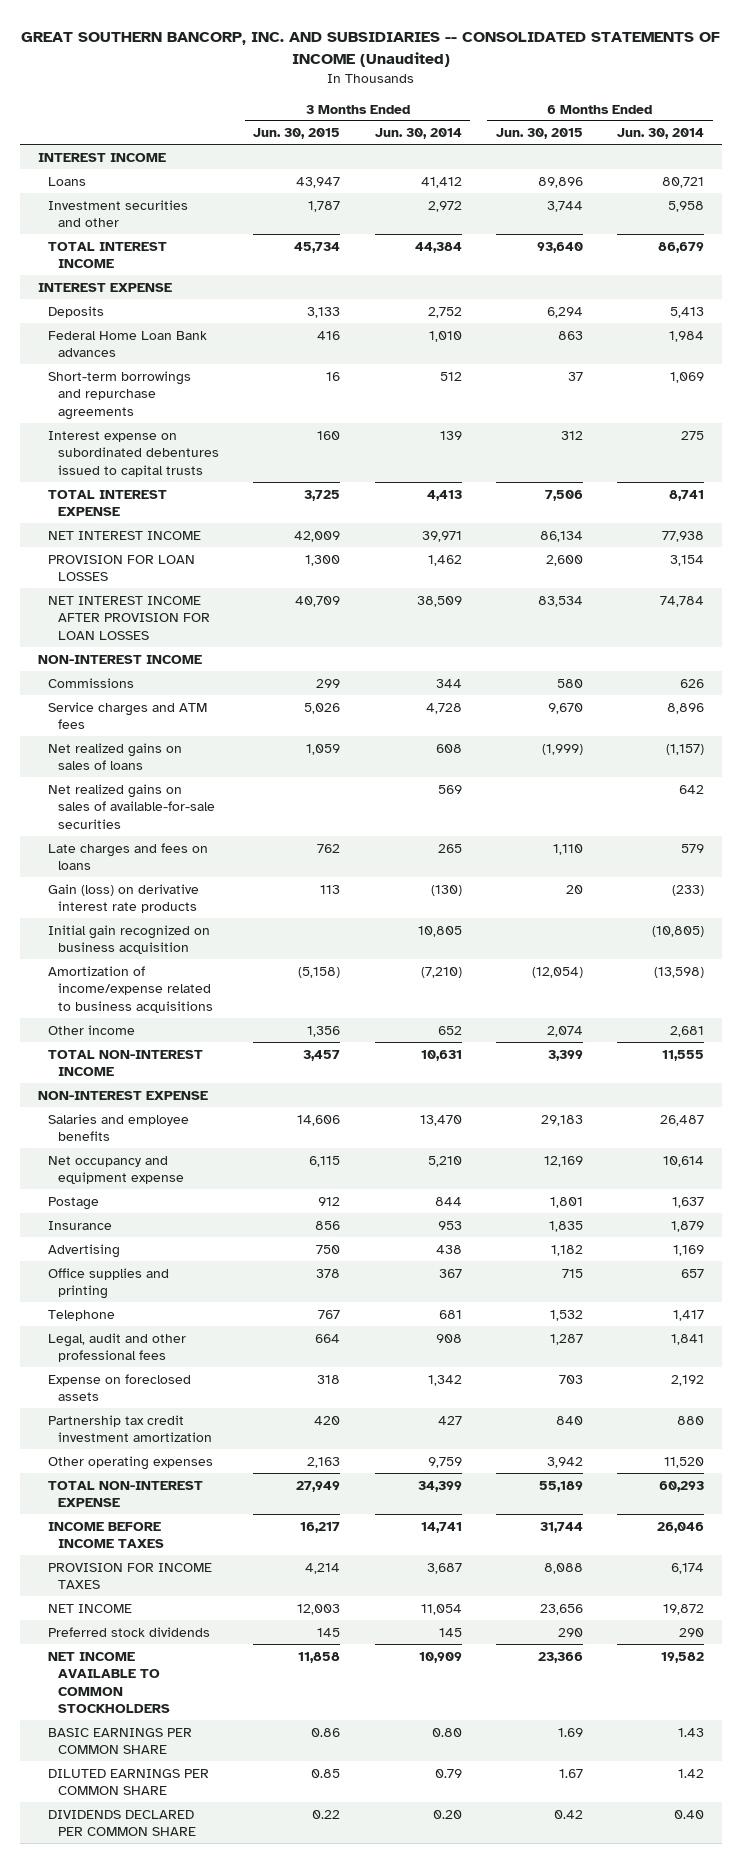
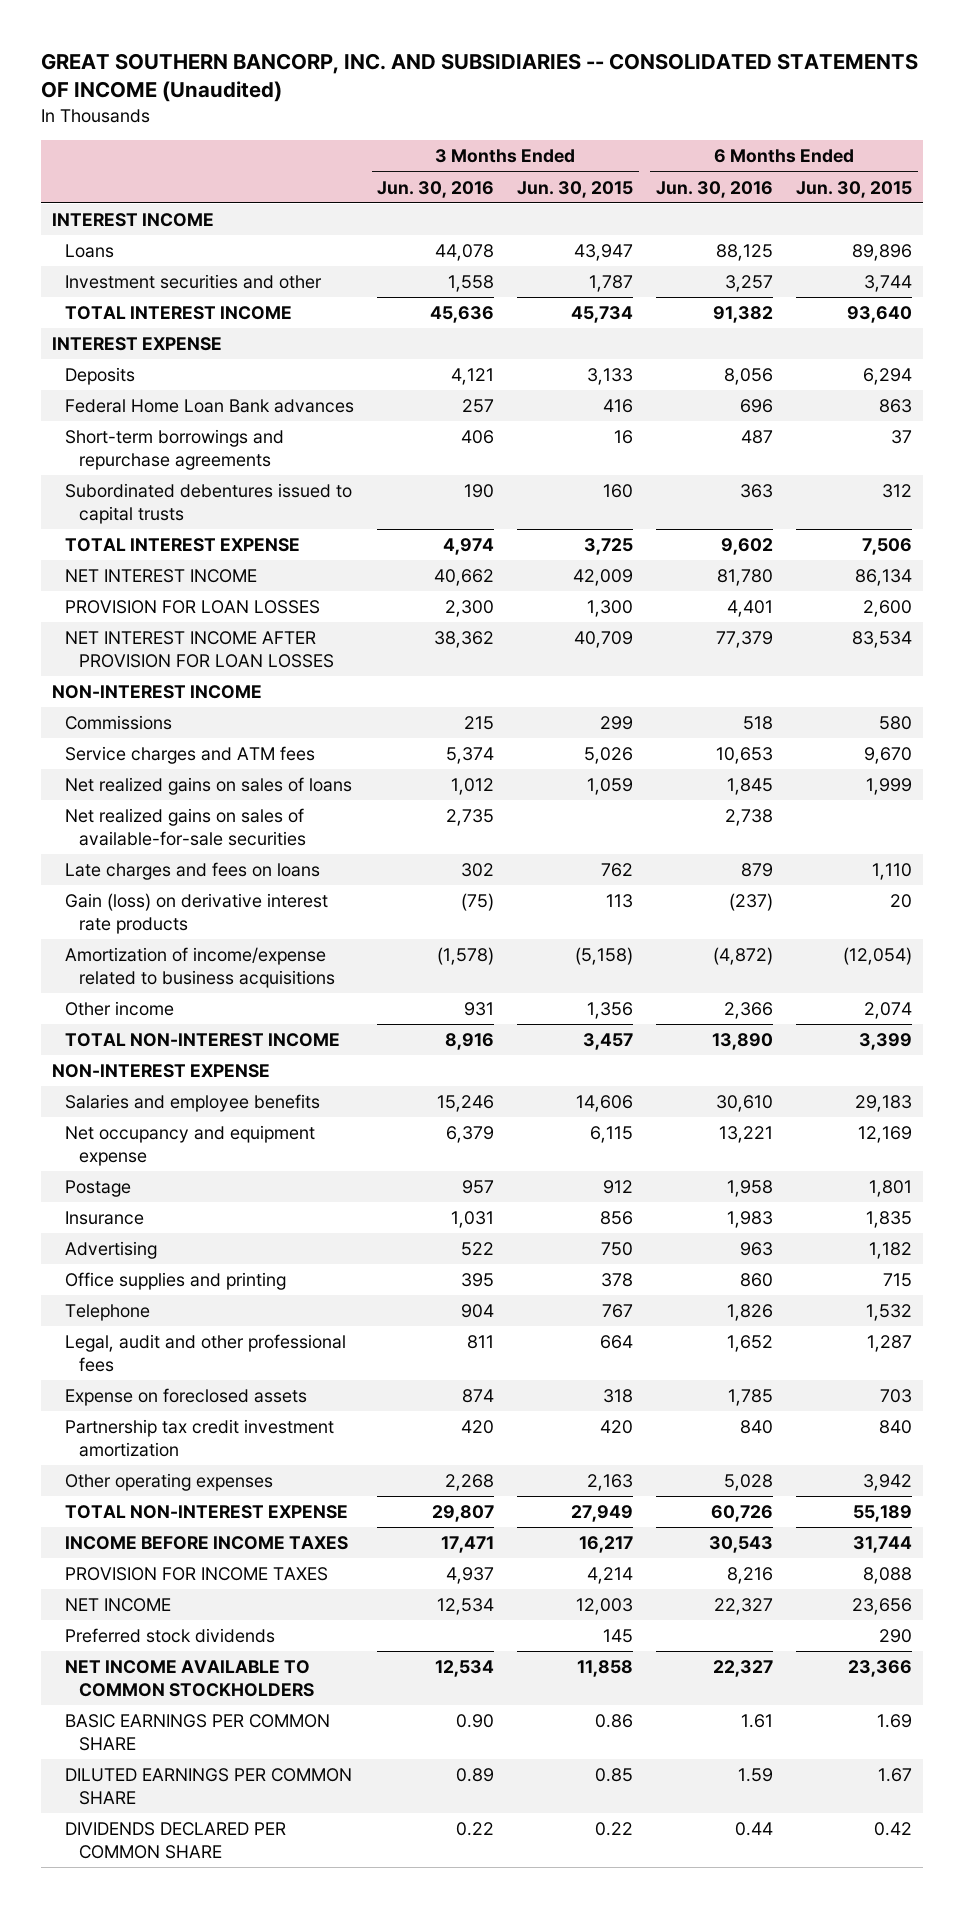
[374,128,462,140] Jun. 30, 2014 -> none
[617,128,705,140] Jun. 30, 2014 -> none
none -> [377,180,495,198] Jun. 30, 2016
none -> [655,180,773,198] Jun. 30, 2016
[47,430,220,477] Interest expense on subordinated debentures issued to capital trusts -> [65,483,353,525] Subordinated debentures issued to capital trusts
[542,743,584,755] (1,999) -> [865,778,912,796] 1,999
[47,924,210,955] Initial gain recognized on business acquisition -> none

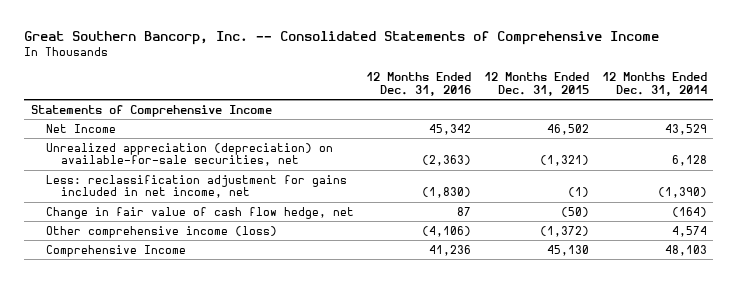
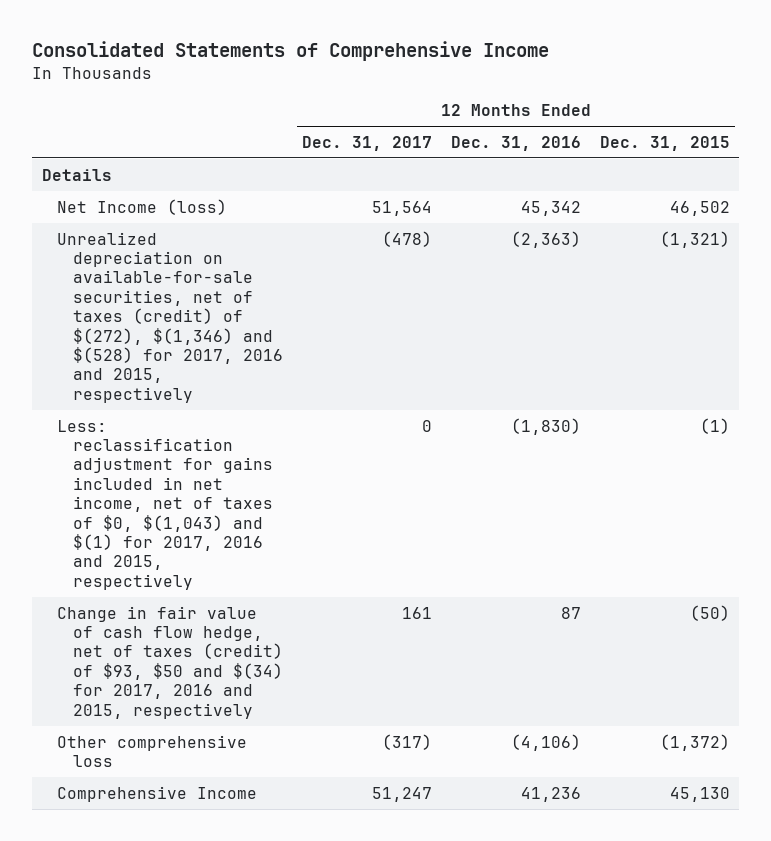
[24,31,660,46] Great Southern Bancorp, Inc. -- Consolidated Statements of Comprehensive Income -> [32,40,550,61] Consolidated Statements of Comprehensive Income
[601,71,707,96] 12 Months Ended Dec. 31, 2014 -> none
none -> [301,135,432,151] Dec. 31, 2017
[30,104,272,117] Statements of Comprehensive Income -> none
none -> [41,168,112,181] Details
[45,123,116,133] Net Income -> [57,198,228,215] Net Income (loss)
[45,142,333,167] Unrealized appreciation (depreciation) on available-for-sale securities, net -> [57,231,284,403] Unrealized depreciation on available-for-sale securities, net of taxes (credit) of $(272), $(1,346) and $(528) for 2017, 2016 and 2015, respectively
[45,174,347,199] Less: reclassification adjustment for gains included in net income, net -> [57,419,274,590] Less: reclassification adjustment for gains included in net income, net of taxes of $0, $(1,043) and $(1) for 2017, 2016 and 2015, respectively
[45,206,354,219] Change in fair value of cash flow hedge, net -> [57,605,284,719] Change in fair value of cash flow hedge, net of taxes (credit) of $93, $50 and $(34) for 2017, 2016 and 2015, respectively
[45,225,277,238] Other comprehensive income (loss) -> [57,734,248,768] Other comprehensive loss

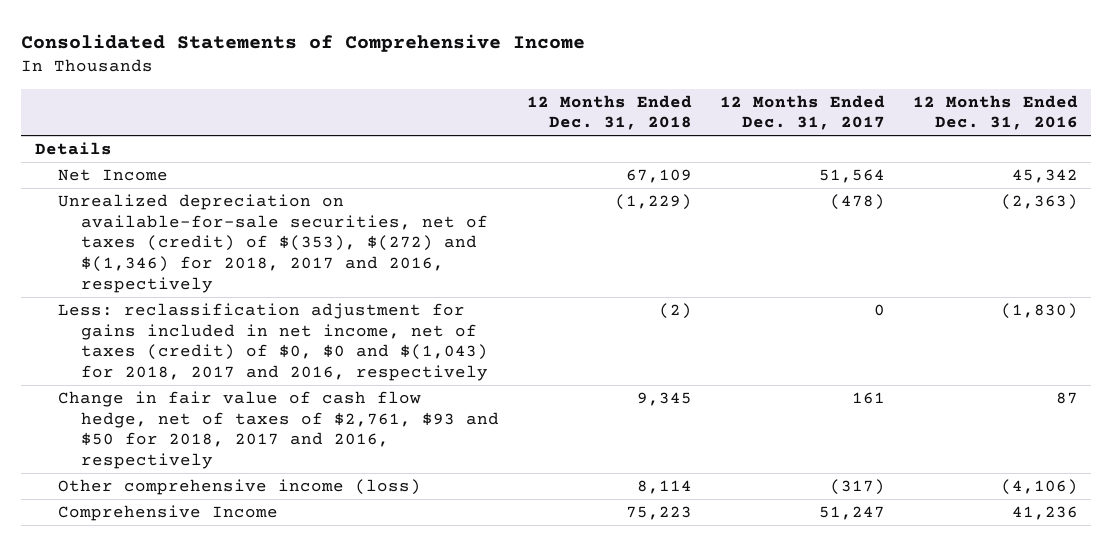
[599,135,730,151] Dec. 31, 2015 -> none
none -> [527,94,693,131] 12 Months Ended Dec. 31, 2018
[57,198,228,215] Net Income (loss) -> [58,169,169,182] Net Income
[57,231,284,403] Unrealized depreciation on available-for-sale securities, net of taxes (credit) of $(272), $(1,346) and $(528) for 2017, 2016 and 2015, respectively -> [58,194,489,293] Unrealized depreciation on available-for-sale securities, net of taxes (credit) of $(353), $(272) and $(1,346) for 2018, 2017 and 2016, respectively
[57,419,274,590] Less: reclassification adjustment for gains included in net income, net of taxes of $0, $(1,043) and $(1) for 2017, 2016 and 2015, respectively -> [58,303,489,381] Less: reclassification adjustment for gains included in net income, net of taxes (credit) of $0, $0 and $(1,043) for 2018, 2017 and 2016, respectively
[57,605,284,719] Change in fair value of cash flow hedge, net of taxes (credit) of $93, $50 and $(34) for 2017, 2016 and 2015, respectively -> [58,391,500,469] Change in fair value of cash flow hedge, net of taxes of $2,761, $93 and $50 for 2018, 2017 and 2016, respectively
[57,734,248,768] Other comprehensive loss -> [58,479,422,496] Other comprehensive income (loss)

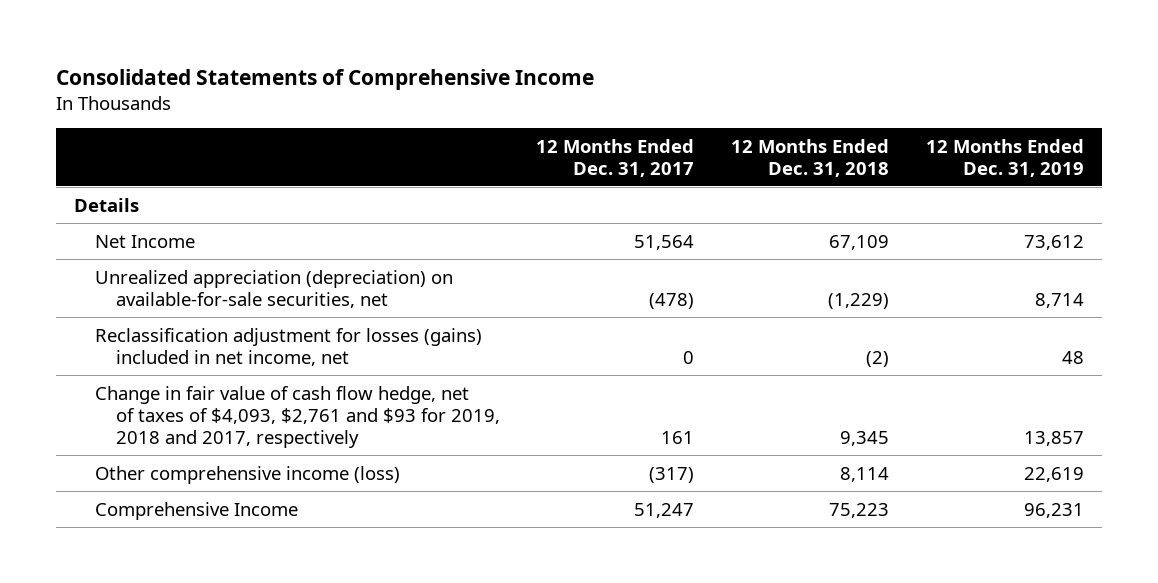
[912,94,1078,131] 12 Months Ended Dec. 31, 2016 -> none
none -> [926,138,1085,177] 12 Months Ended Dec. 31, 2019
[58,303,489,381] Less: reclassification adjustment for gains included in net income, net of taxes (credit) of $0, $0 and $(1,043) for 2018, 2017 and 2016, respectively -> none
[58,194,489,293] Unrealized depreciation on available-for-sale securities, net of taxes (credit) of $(353), $(272) and $(1,346) for 2018, 2017 and 2016, respectively -> [94,269,453,308] Unrealized appreciation (depreciation) on available-for-sale securities, net
none -> [94,327,482,366] Reclassification adjustment for losses (gains) included in net income, net
[58,391,500,469] Change in fair value of cash flow hedge, net of taxes of $2,761, $93 and $50 for 2018, 2017 and 2016, respectively -> [94,385,500,448] Change in fair value of cash flow hedge, net of taxes of $4,093, $2,761 and $93 for 2019, 2018 and 2017, respectively

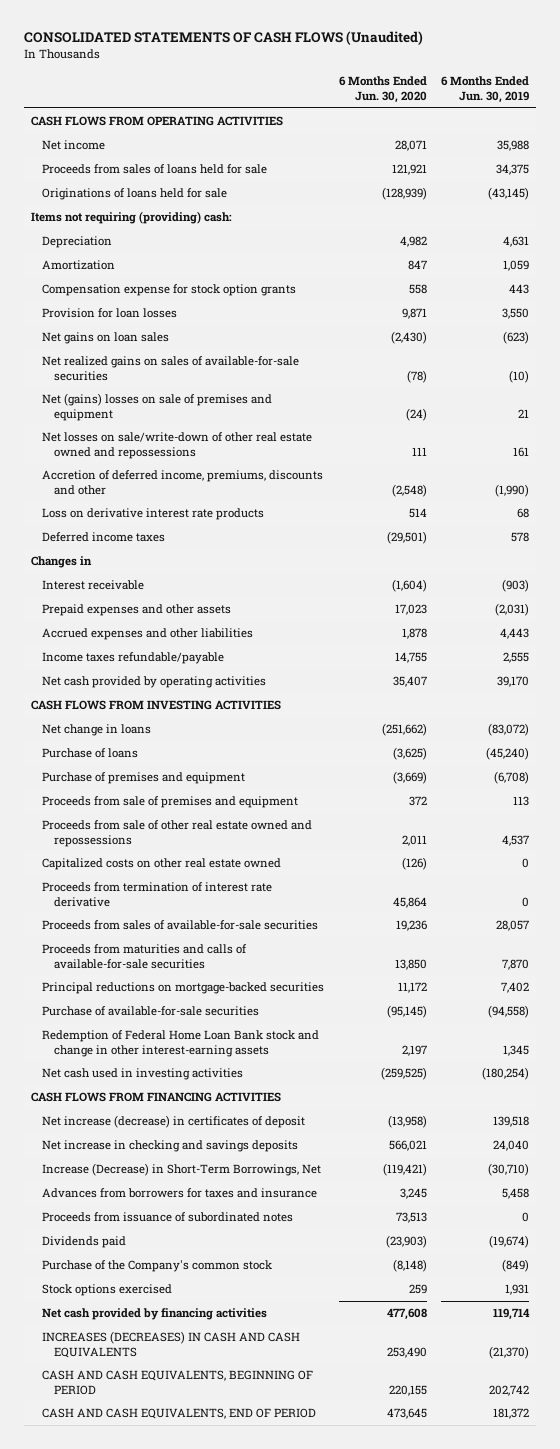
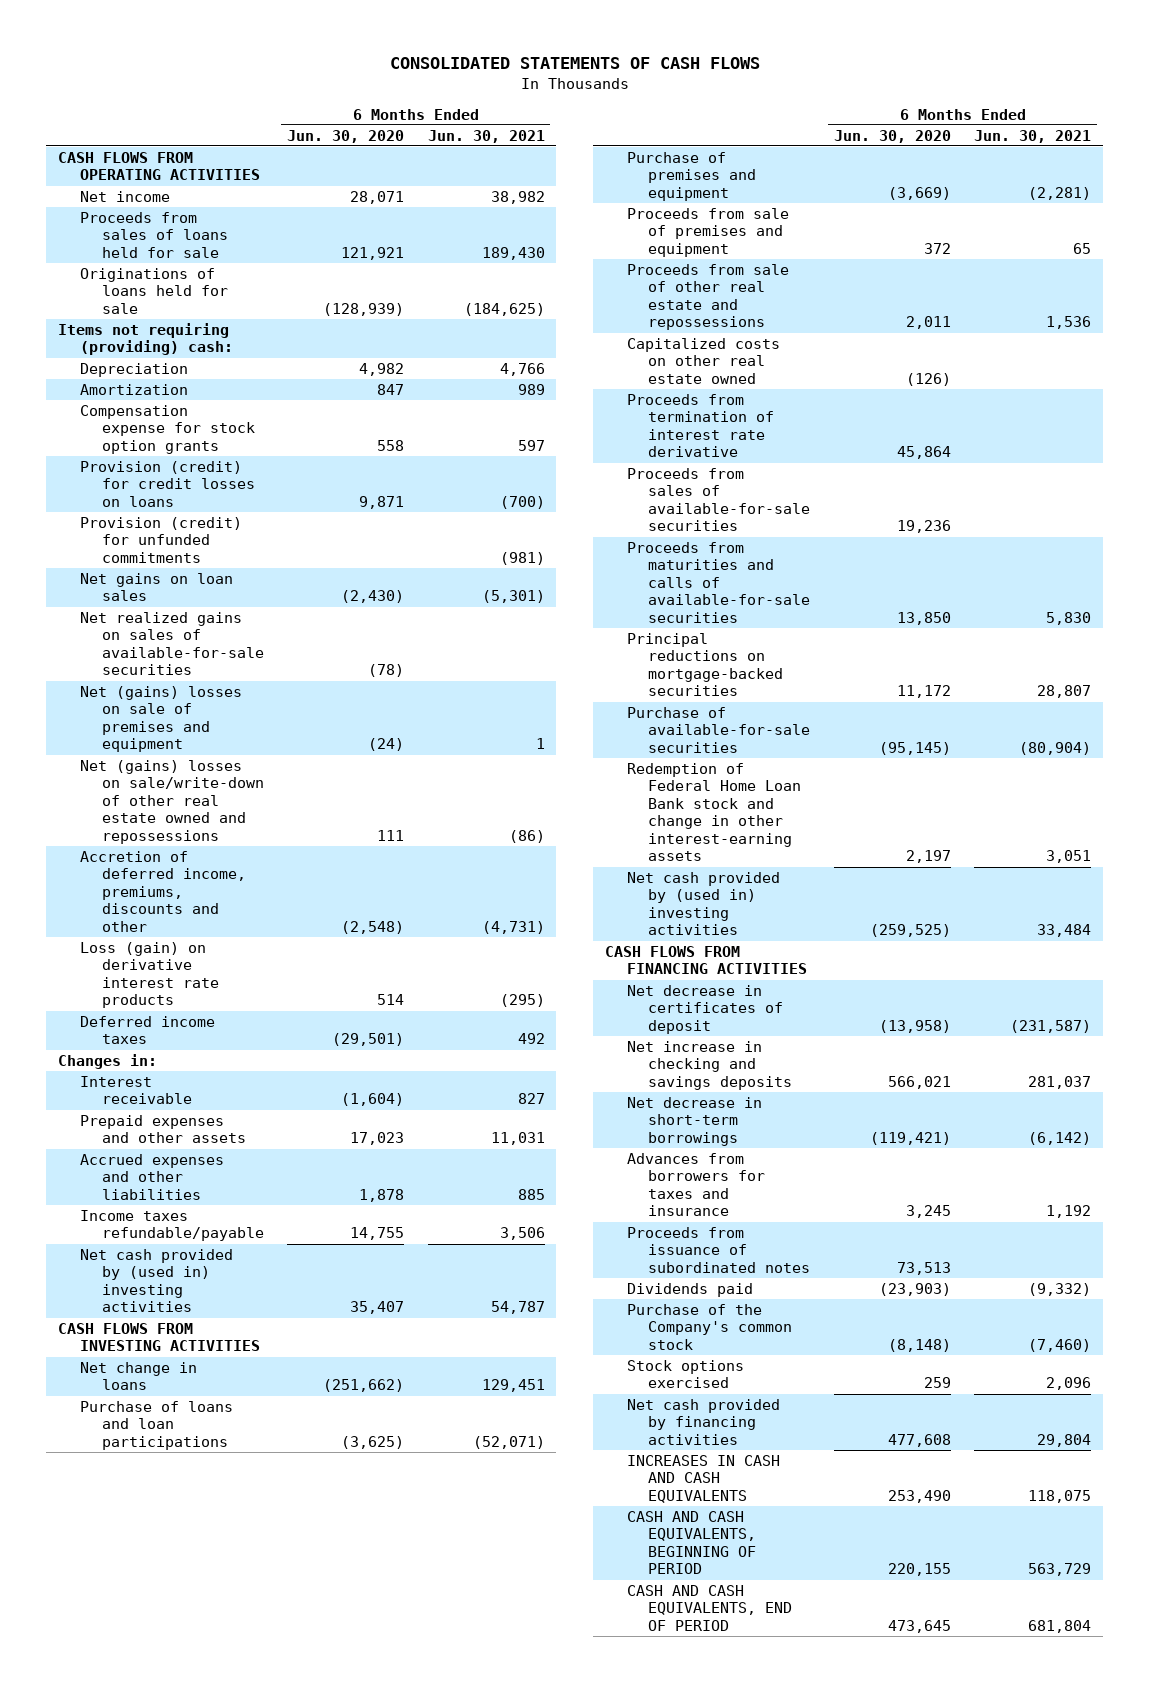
[24,31,424,46] CONSOLIDATED STATEMENTS OF CASH FLOWS (Unaudited) -> [389,57,760,70] CONSOLIDATED STATEMENTS OF CASH FLOWS
[440,76,529,104] 6 Months Ended Jun. 30, 2019 -> none
none -> [427,129,545,143] Jun. 30, 2021
[42,307,178,318] Provision for loan losses -> [79,460,255,507] Provision (credit) for credit losses on loans
none -> [79,516,242,563] Provision (credit) for unfunded commitments
[42,431,313,459] Net losses on sale/write-down of other real estate owned and repossessions -> [79,759,264,844] Net (gains) losses on sale/write-down of other real estate owned and repossessions
[42,507,265,520] Loss on derivative interest rate products -> [79,941,219,1009] Loss (gain) on derivative interest rate products
[31,555,93,568] Changes in -> [57,1053,157,1069] Changes in:
[42,675,267,688] Net cash provided by operating activities -> [79,1248,233,1313] Net cash provided by (used in) investing activities
[42,747,139,758] Purchase of loans -> [79,1400,233,1450] Purchase of loans and loan participations
[42,819,313,847] Proceeds from sale of other real estate owned and repossessions -> [626,263,789,331] Proceeds from sale of other real estate and repossessions
[42,1067,244,1080] Net cash used in investing activities -> [626,871,780,936] Net cash provided by (used in) investing activities
[42,1114,306,1128] Net increase (decrease) in certificates of deposit -> [626,984,784,1034] Net decrease in certificates of deposit
[42,1162,322,1176] Increase (Decrease) in Short-Term Borrowings, Net -> [626,1096,762,1146] Net decrease in short-term borrowings
[42,1330,301,1358] INCREASES (DECREASES) IN CASH AND CASH EQUIVALENTS -> [626,1454,780,1503] INCREASES IN CASH AND CASH EQUIVALENTS

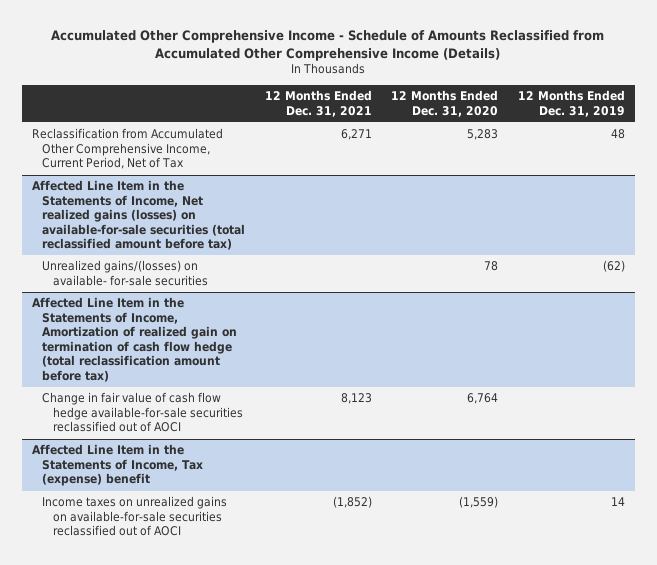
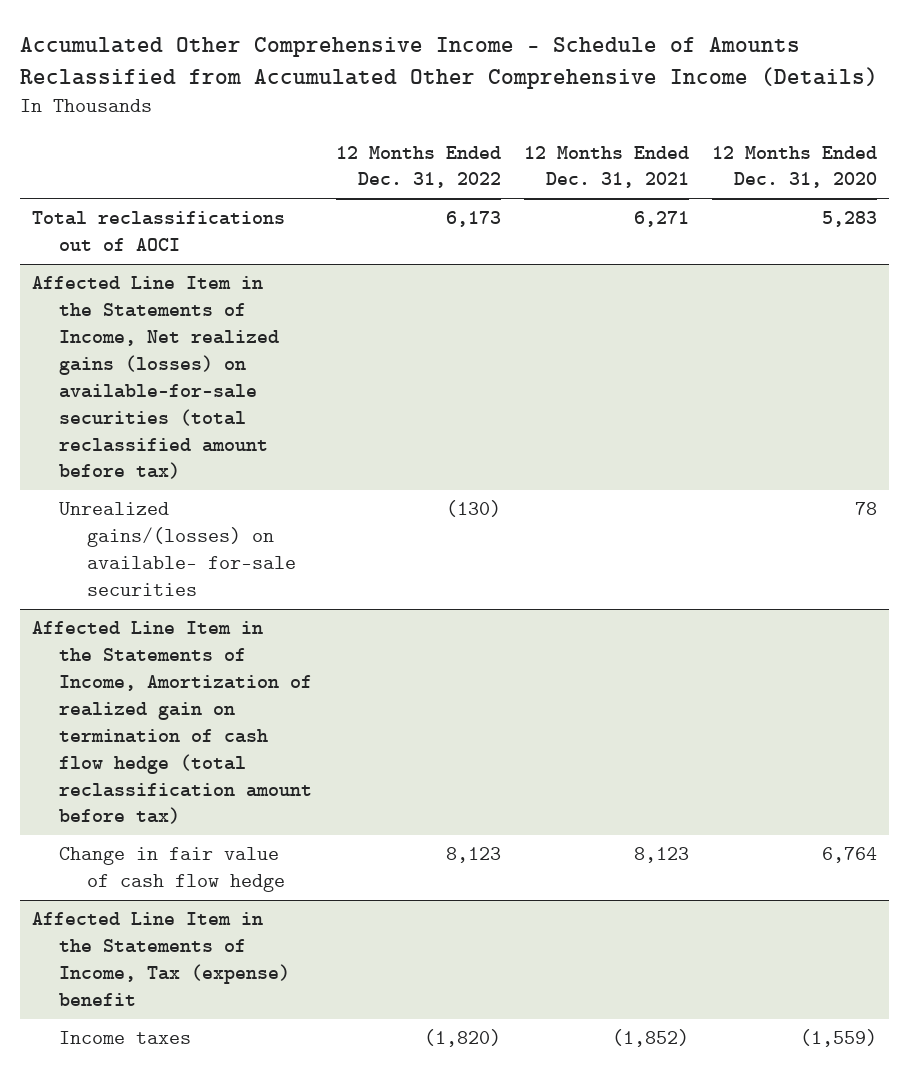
[517,90,625,117] 12 Months Ended Dec. 31, 2019 -> none
none -> [335,145,501,189] 12 Months Ended Dec. 31, 2022
[31,128,223,170] Reclassification from Accumulated Other Comprehensive Income, Current Period, Net of Tax -> [31,211,285,252] Total reclassifications out of AOCI
[42,392,244,433] Change in fair value of cash flow hedge available-for-sale securities reclassified out of AOCI -> [59,847,285,893] Change in fair value of cash flow hedge
[42,496,228,537] Income taxes on unrealized gains on available-for-sale securities reclassified out of AOCI -> [59,1031,192,1045] Income taxes

